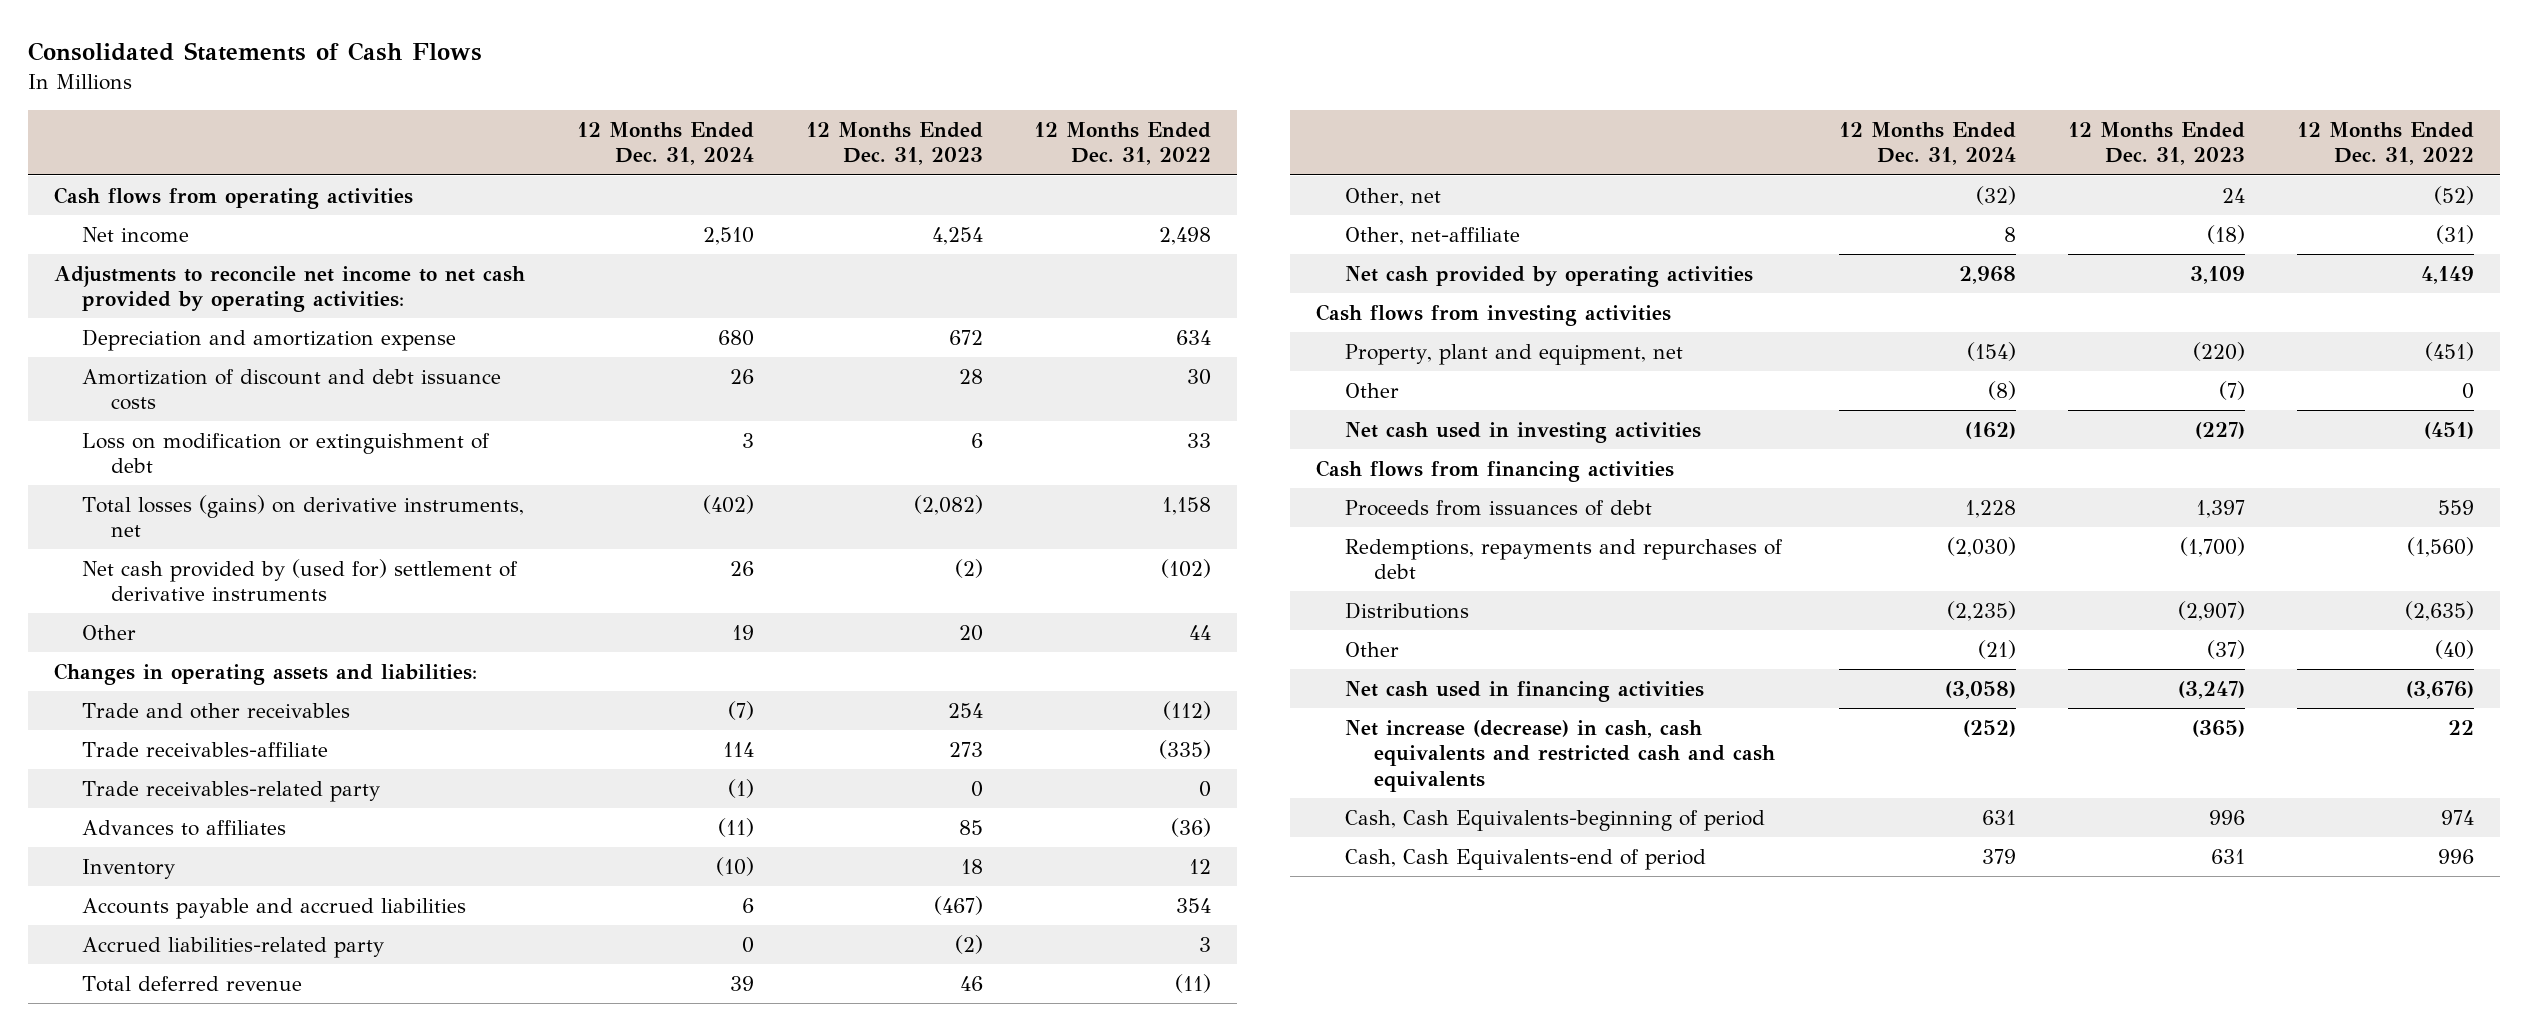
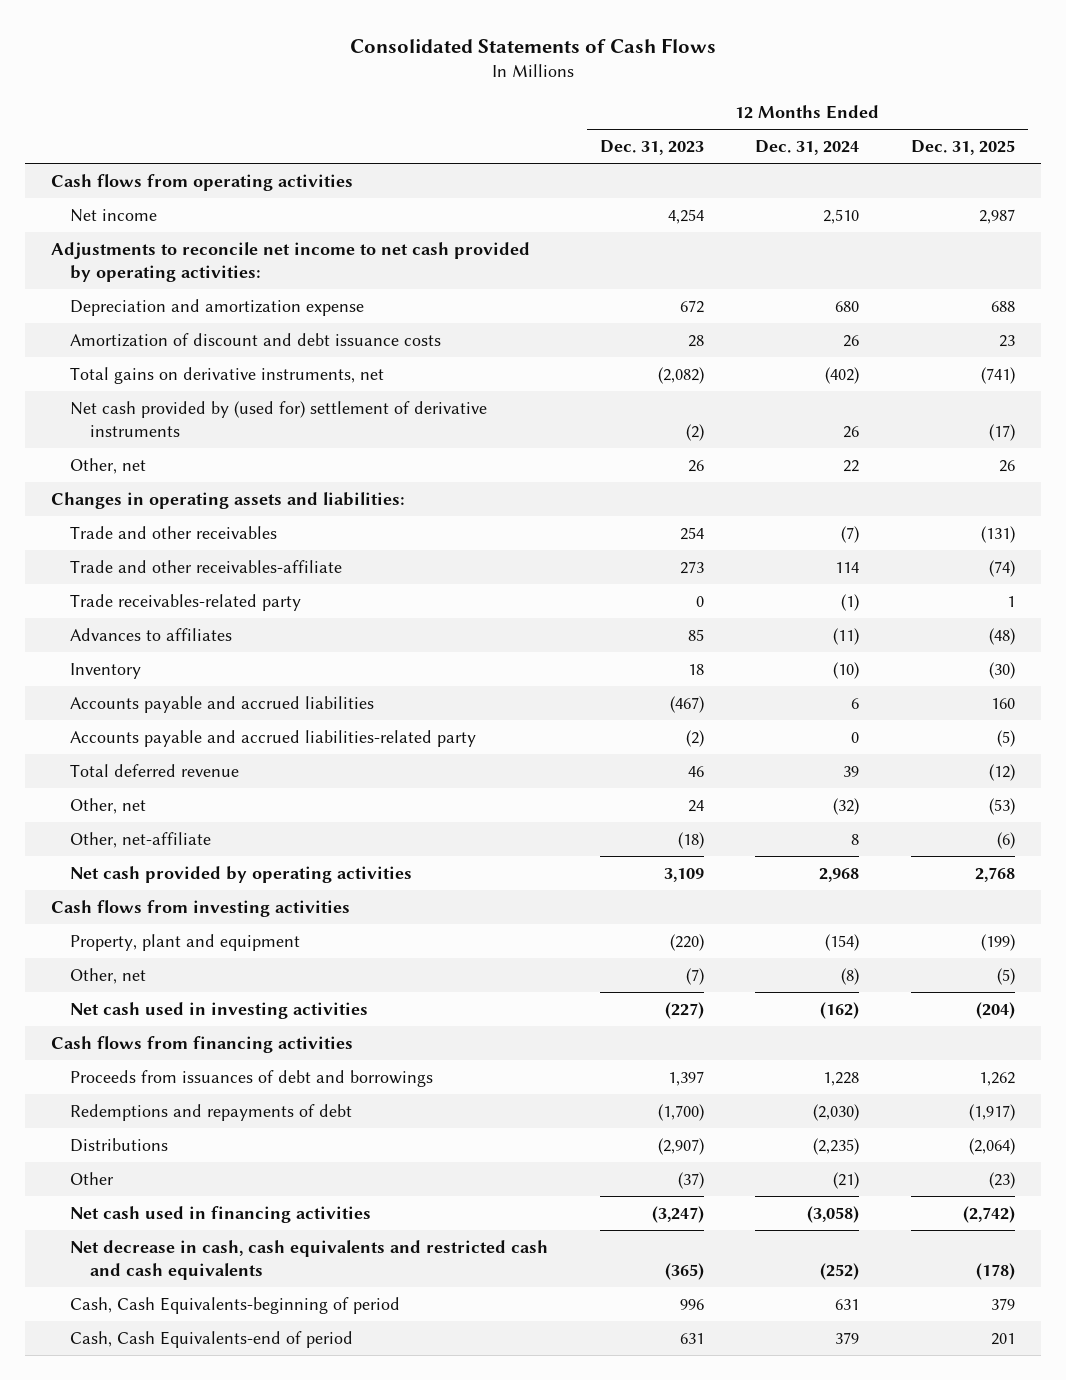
[1034,121,1212,166] 12 Months Ended Dec. 31, 2022 -> none
none -> [910,140,1015,156] Dec. 31, 2025
[82,432,491,474] Loss on modification or extinguishment of debt -> none
[82,494,525,538] Total losses (gains) on derivative instruments, net -> [70,366,385,384] Total gains on derivative instruments, net
[82,624,137,640] Other -> [70,457,147,474] Other, net
[731,624,754,640] 19 -> [843,459,860,472] 22
[958,624,983,641] 20 -> [687,459,704,472] 26
[82,741,329,757] Trade receivables-affiliate -> [70,559,343,573] Trade and other receivables-affiliate
[82,936,385,958] Accrued liabilities-related party -> [70,729,477,747] Accounts payable and accrued liabilities-related party
[1345,343,1684,365] Property, plant and equipment, net -> [70,933,301,951] Property, plant and equipment
[1345,382,1400,398] Other -> [70,967,147,984] Other, net
[1345,499,1653,516] Proceeds from issuances of debt -> [70,1069,434,1087] Proceeds from issuances of debt and borrowings
[1345,538,1784,580] Redemptions, repayments and repurchases of debt -> [70,1103,353,1121] Redemptions and repayments of debt
[1345,719,1775,792] Net increase (decrease) in cash, cash equivalents and restricted cash and cash equivalents -> [70,1239,549,1281] Net decrease in cash, cash equivalents and restricted cash and cash equivalents

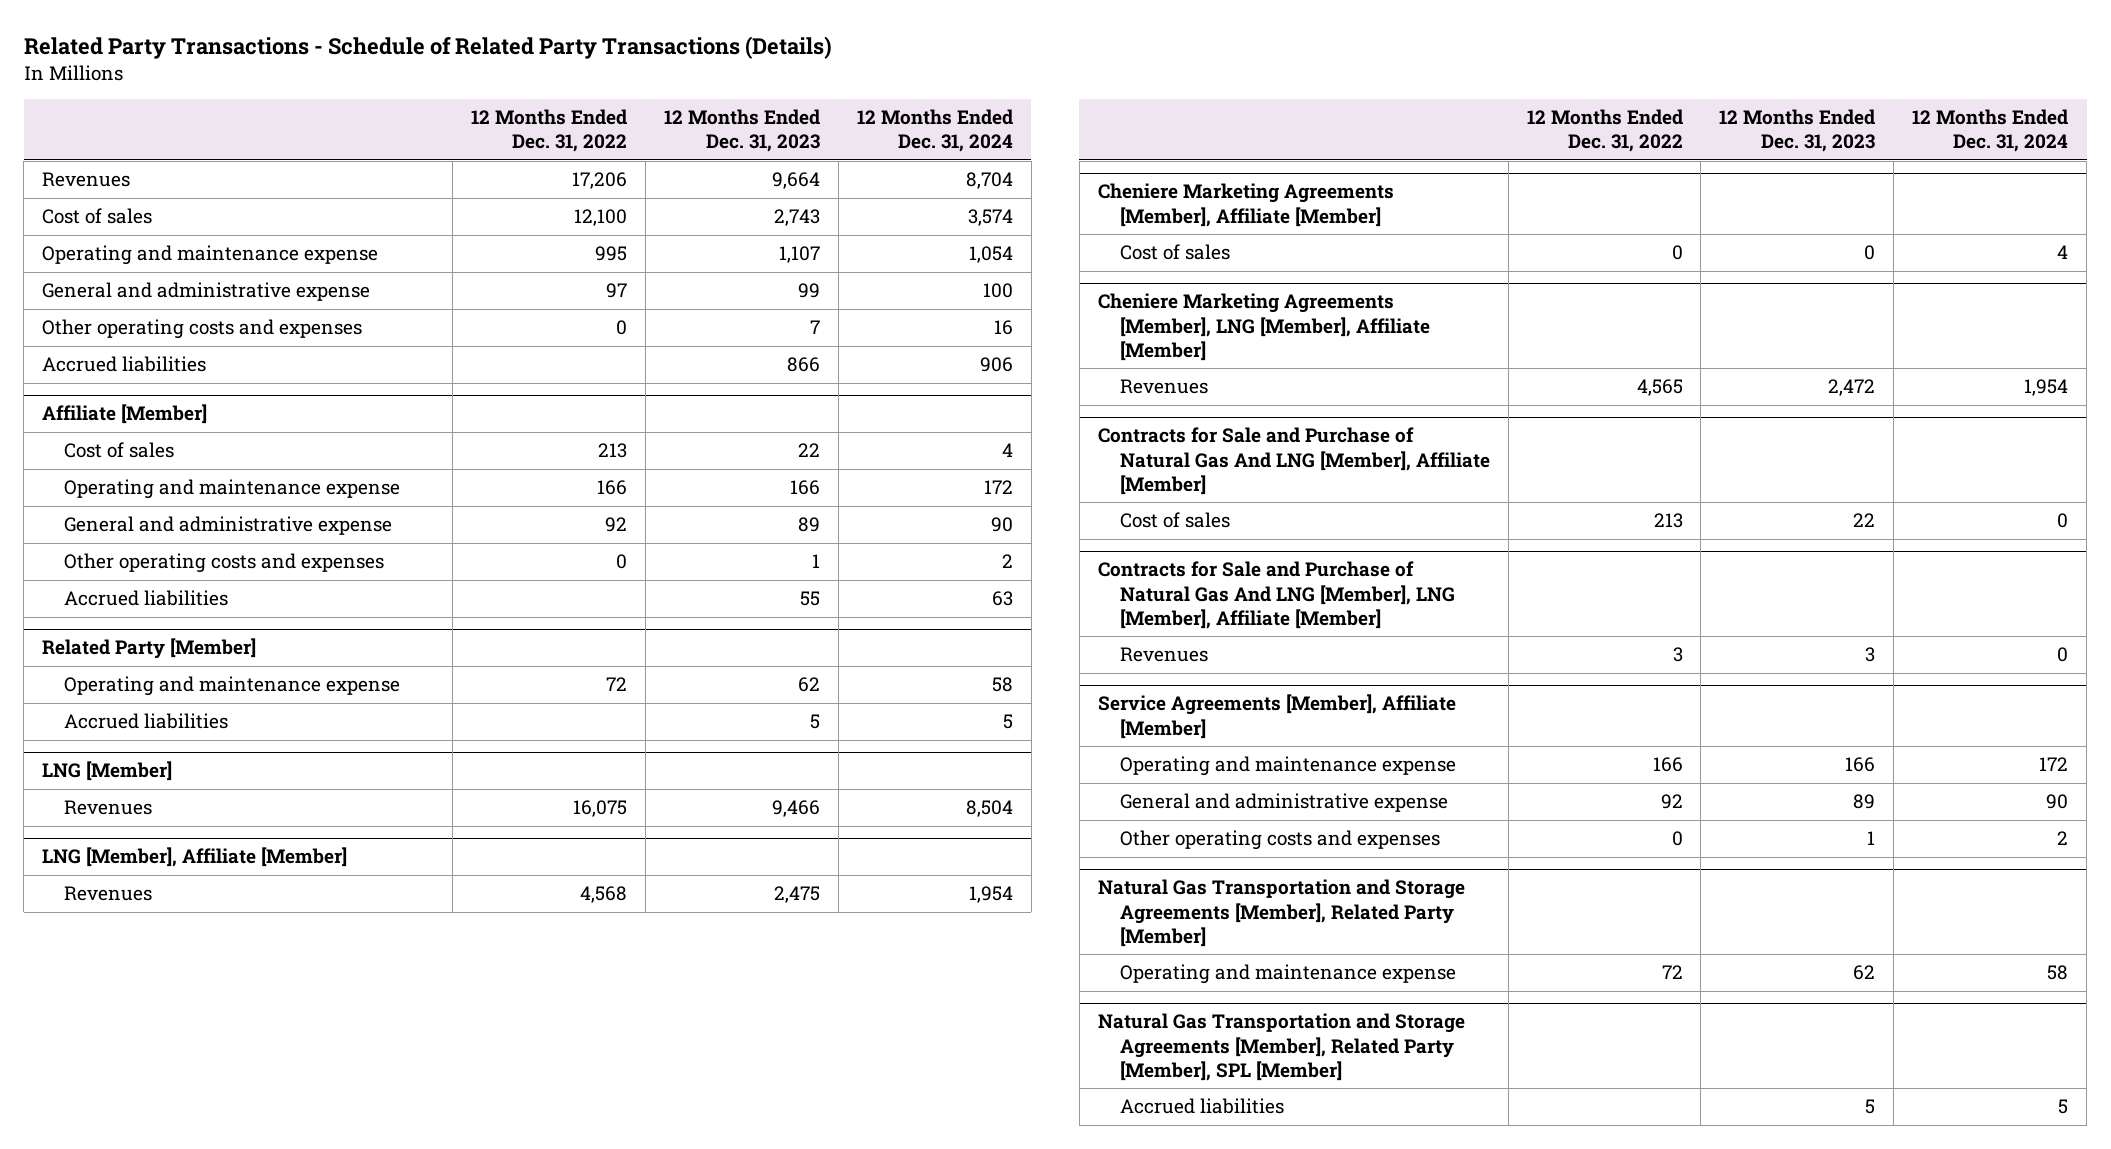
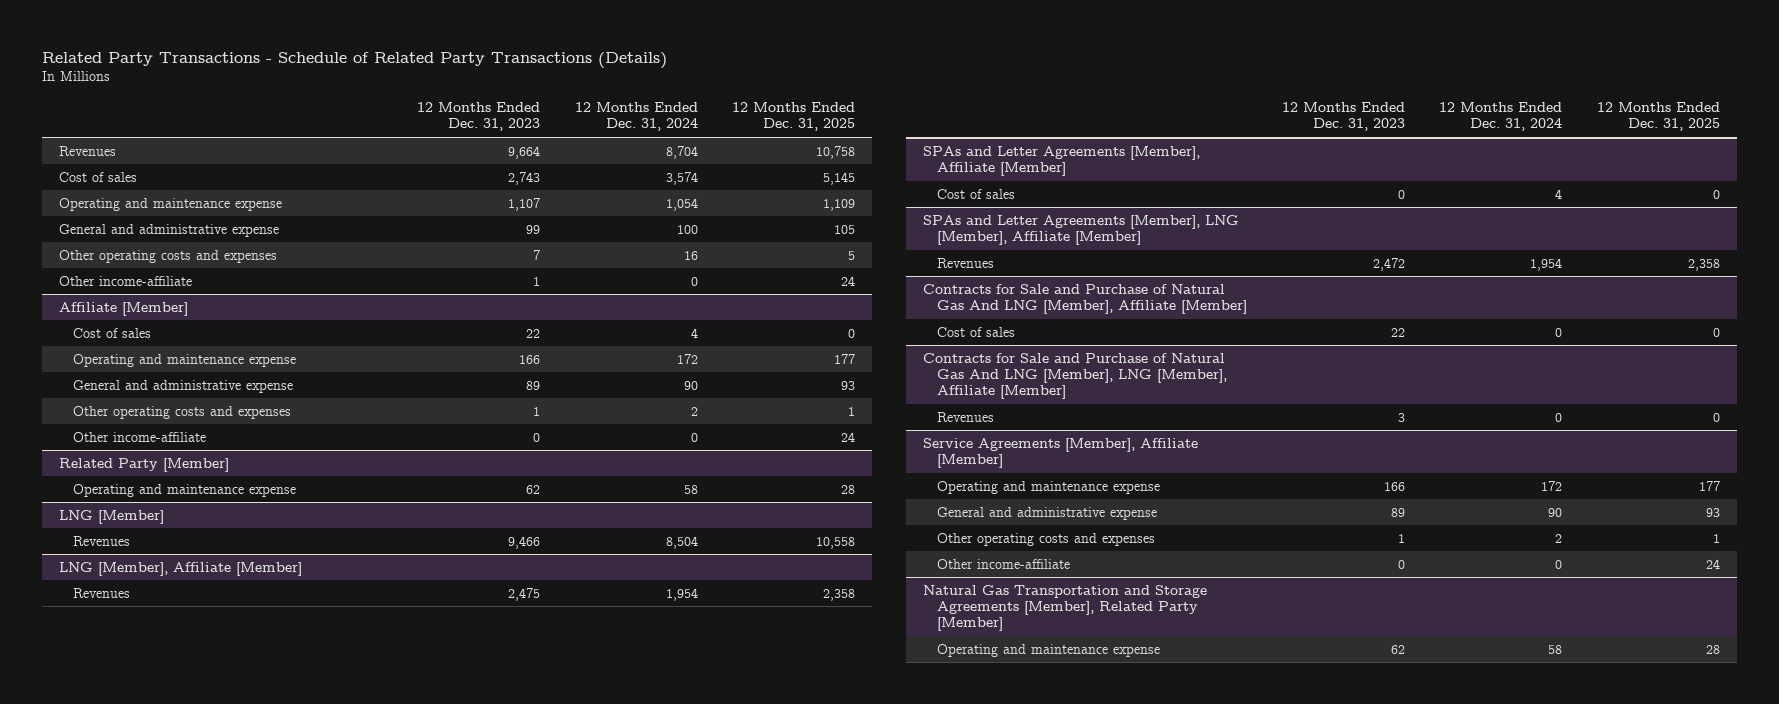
[471,108,628,153] 12 Months Ended Dec. 31, 2022 -> none
none -> [732,102,856,132] 12 Months Ended Dec. 31, 2025
[42,356,207,373] Accrued liabilities -> none
none -> [58,275,192,286] Other income-affiliate
[64,590,229,607] Accrued liabilities -> none
none -> [72,431,206,442] Other income-affiliate
[64,713,229,730] Accrued liabilities -> none
[1097,183,1394,227] Cheniere Marketing Agreements [Member], Affiliate [Member] -> none
none -> [923,145,1201,177] SPAs and Letter Agreements [Member], Affiliate [Member]
[1097,293,1430,361] Cheniere Marketing Agreements [Member], LNG [Member], Affiliate [Member] -> none
none -> [923,214,1240,246] SPAs and Letter Agreements [Member], LNG [Member], Affiliate [Member]
none -> [937,558,1071,569] Other income-affiliate
[1097,1013,1465,1081] Natural Gas Transportation and Storage Agreements [Member], Related Party [Member], SPL [Member] -> none
[1119,1098,1284,1115] Accrued liabilities -> none

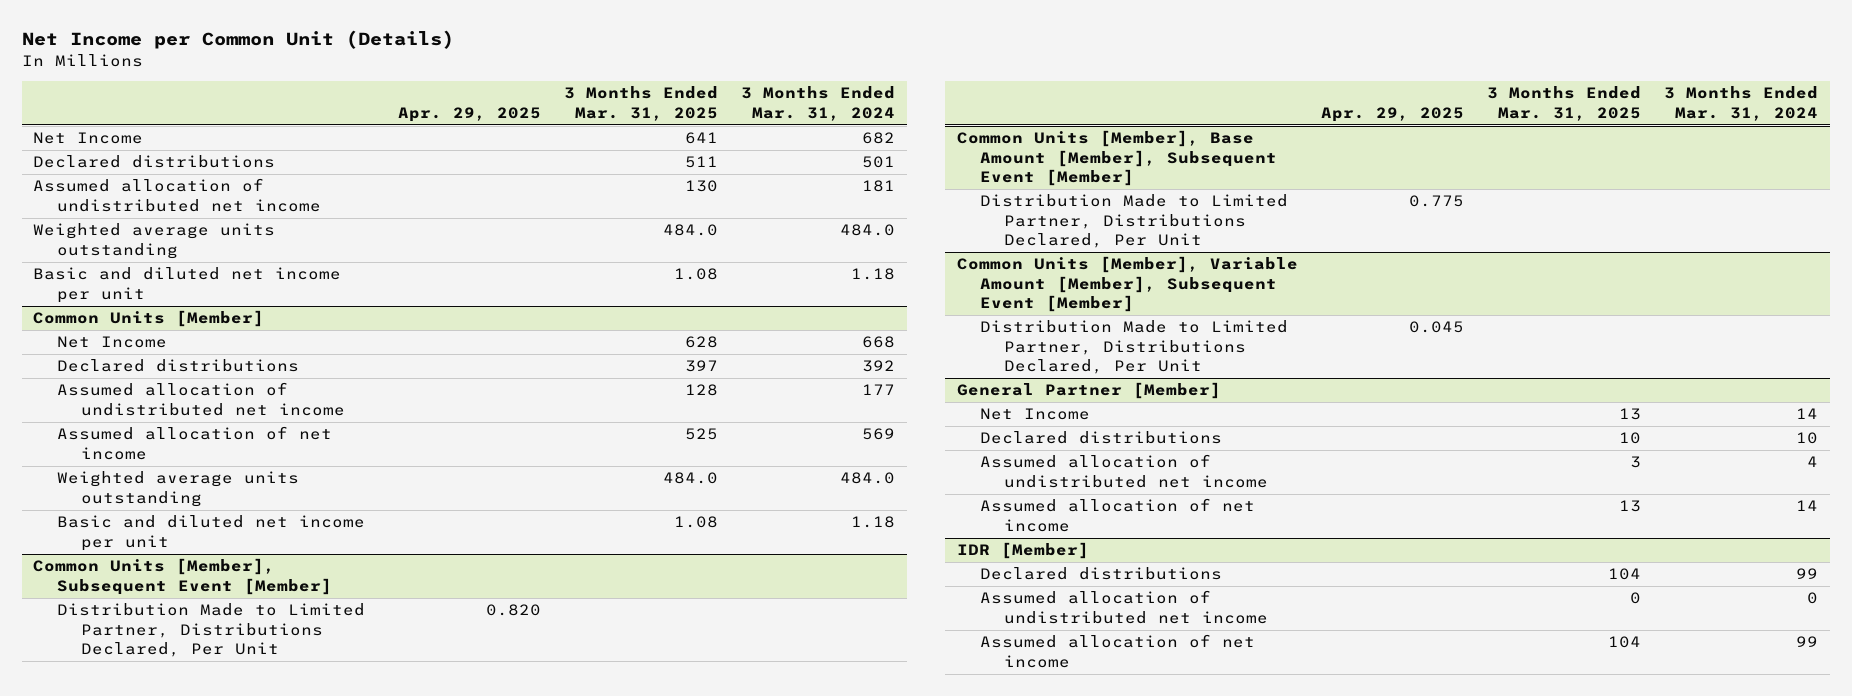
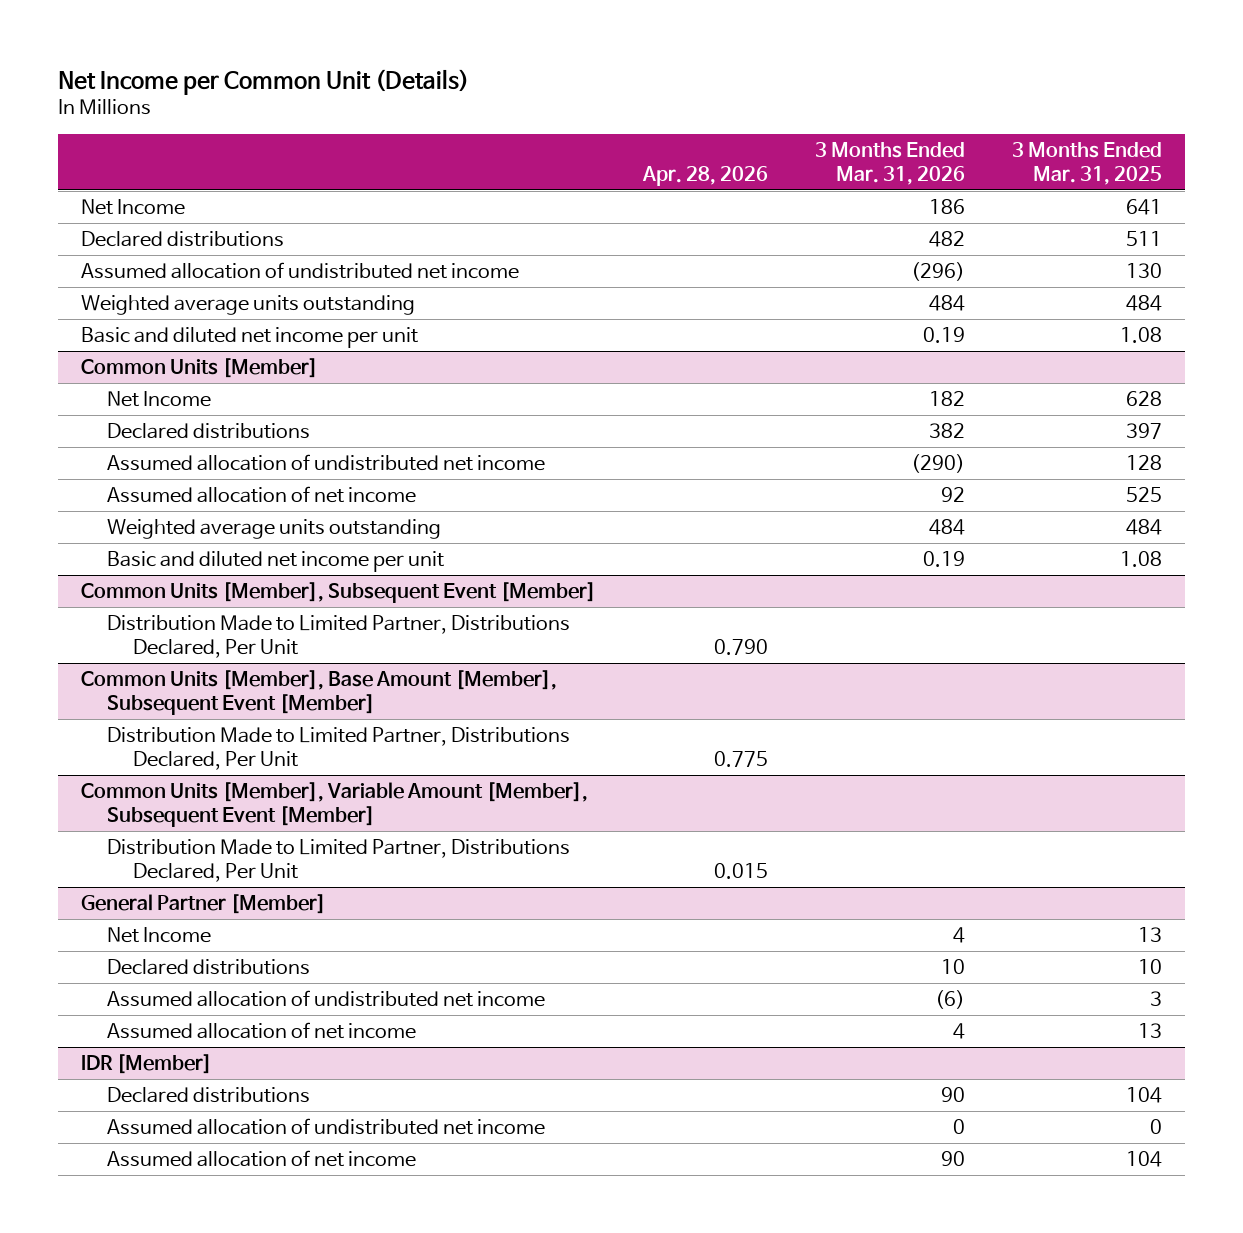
[397,106,541,122] Apr. 29, 2025 -> none
[741,86,896,121] 3 Months Ended Mar. 31, 2024 -> none
none -> [641,165,768,186] Apr. 28, 2026
none -> [814,141,965,185] 3 Months Ended Mar. 31, 2026
[662,224,718,237] 484.0 -> [1125,295,1162,312] 484
[662,472,718,485] 484.0 -> [1125,519,1162,536] 484

